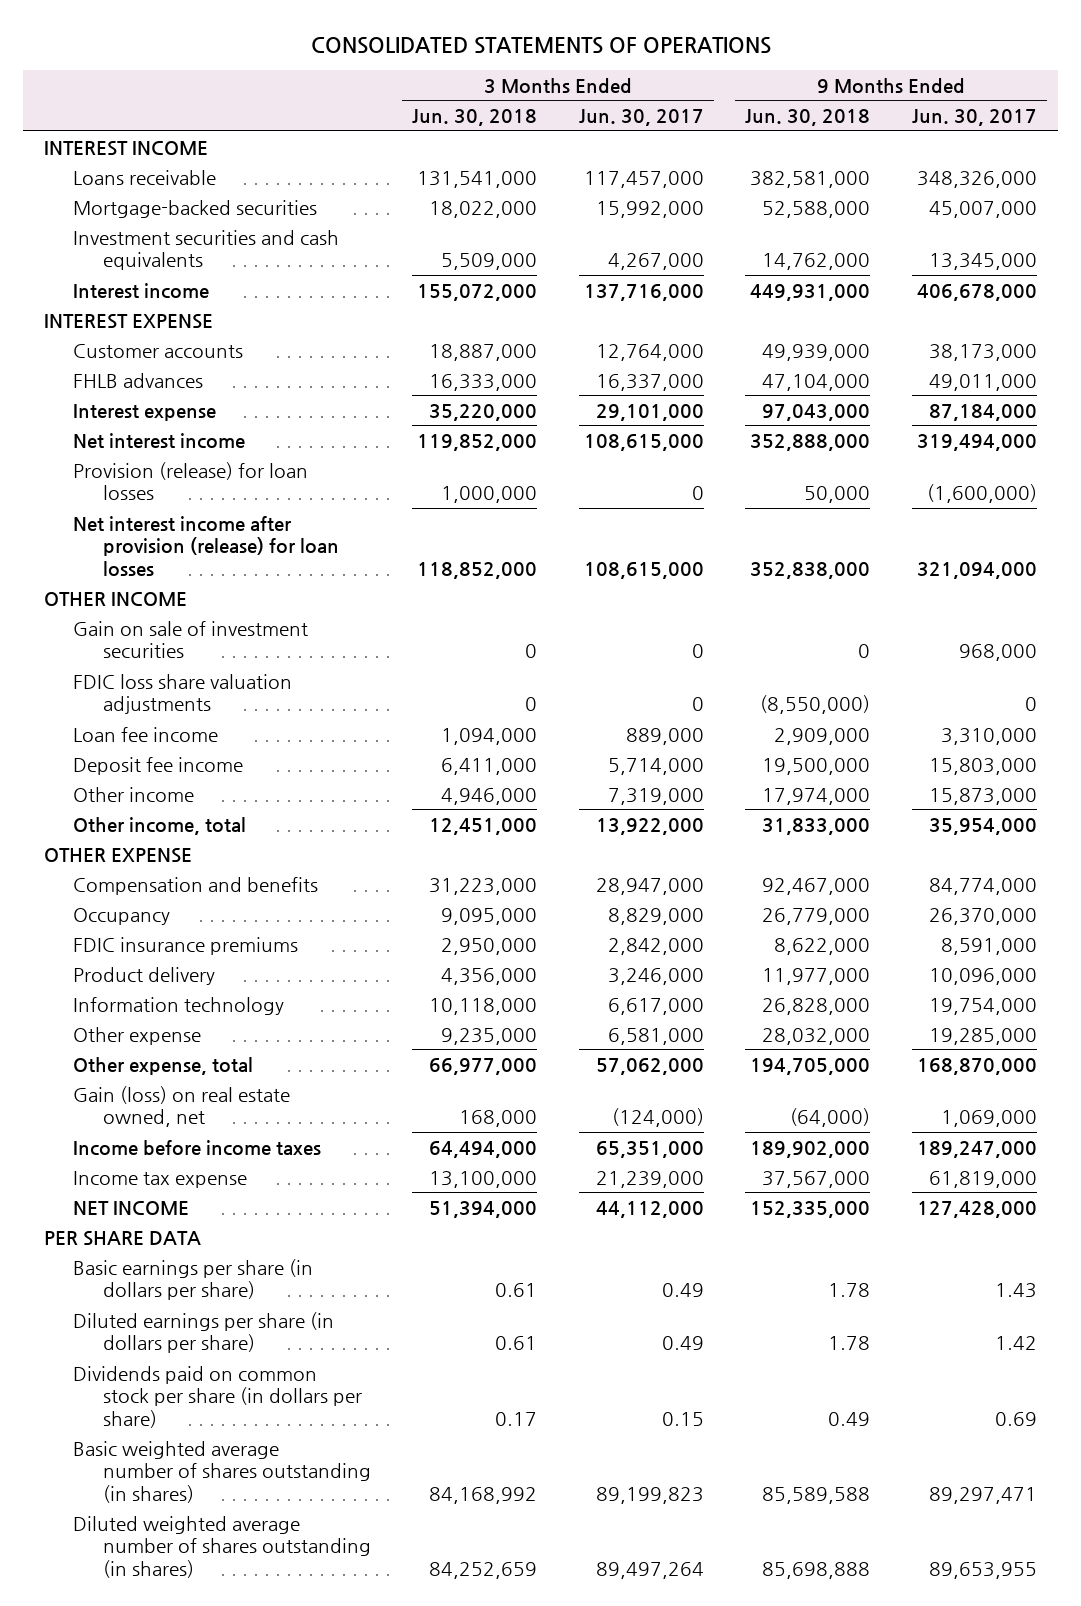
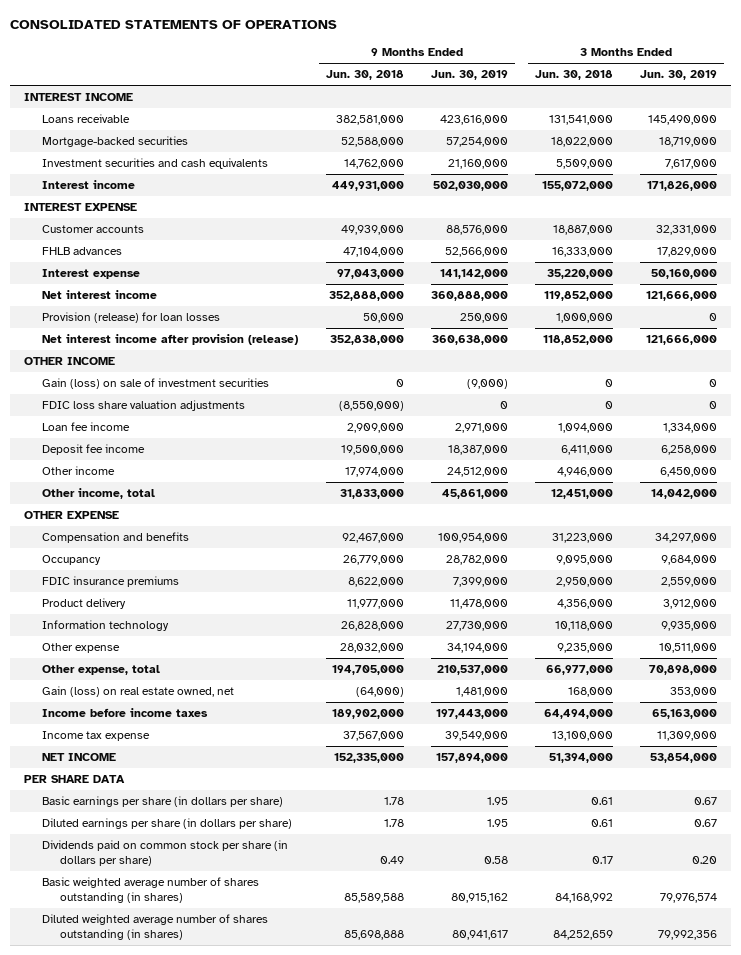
[578,109,704,127] Jun. 30, 2017 -> none
[911,109,1037,127] Jun. 30, 2017 -> none
none -> [430,70,508,81] Jun. 30, 2019
none -> [640,70,718,81] Jun. 30, 2019
[73,515,339,576] Net interest income after provision (release) for loan losses -> [42,334,299,346] Net interest income after provision (release)
[73,620,309,659] Gain on sale of investment securities -> [42,378,270,390] Gain (loss) on sale of investment securities

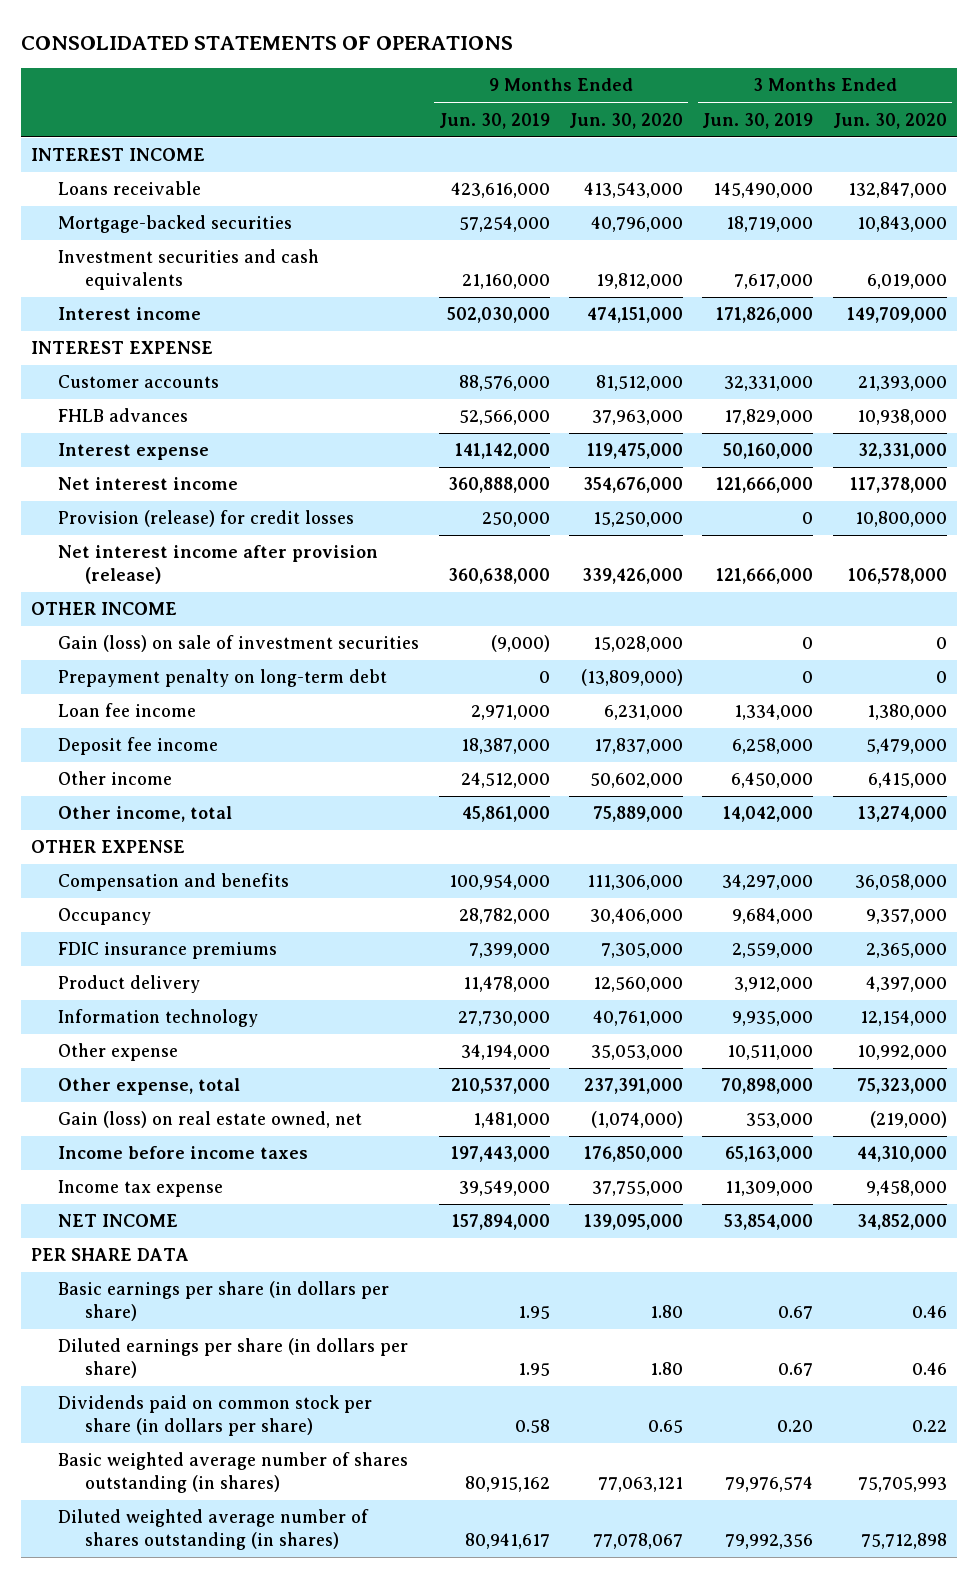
[325,70,404,81] Jun. 30, 2018 -> none
[535,70,614,81] Jun. 30, 2018 -> none
none -> [569,112,684,129] Jun. 30, 2020
none -> [832,112,947,129] Jun. 30, 2020
[42,312,221,324] Provision (release) for loan losses -> [58,510,355,528] Provision (release) for credit losses
[42,400,246,412] FDIC loss share valuation adjustments -> none
none -> [58,669,388,688] Prepayment penalty on long-term debt

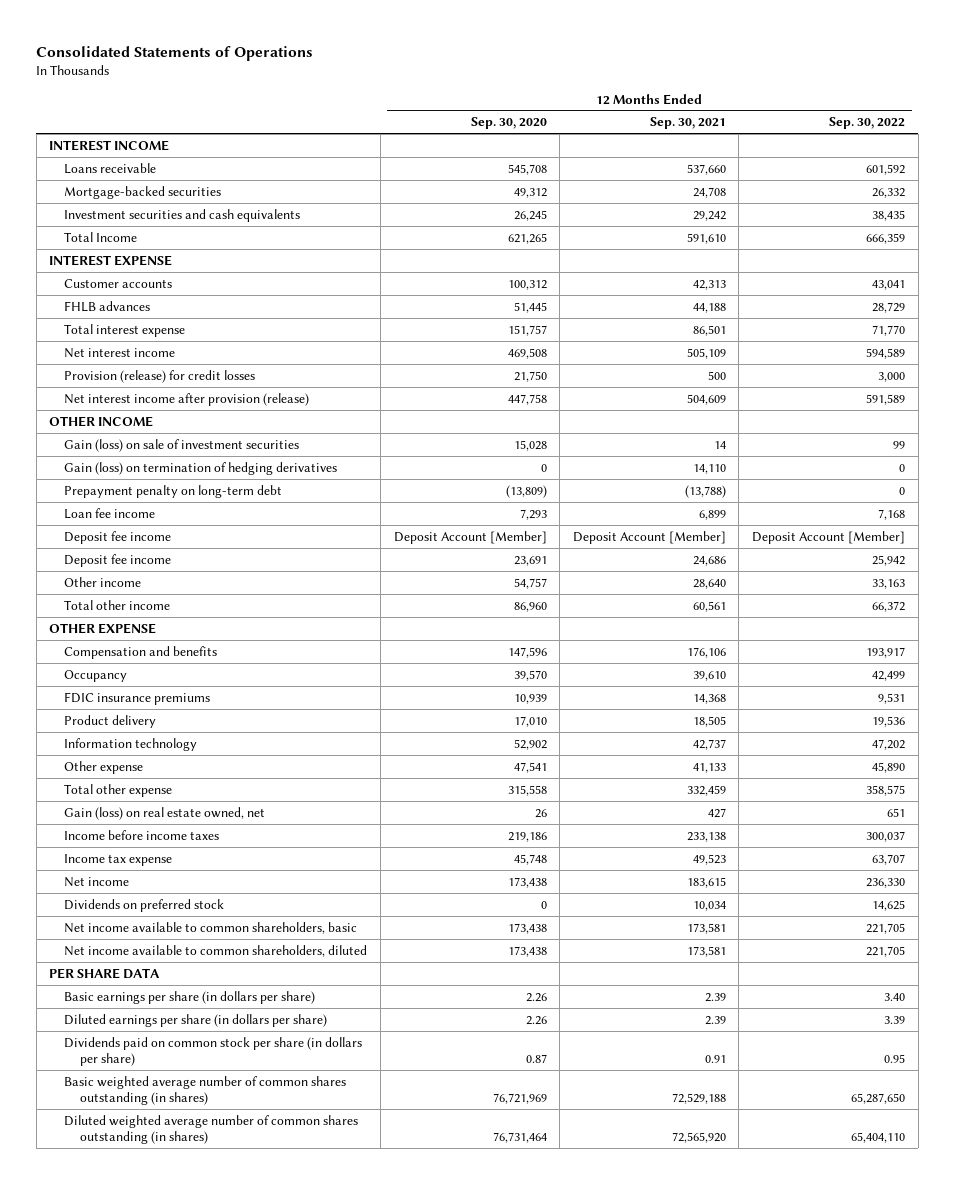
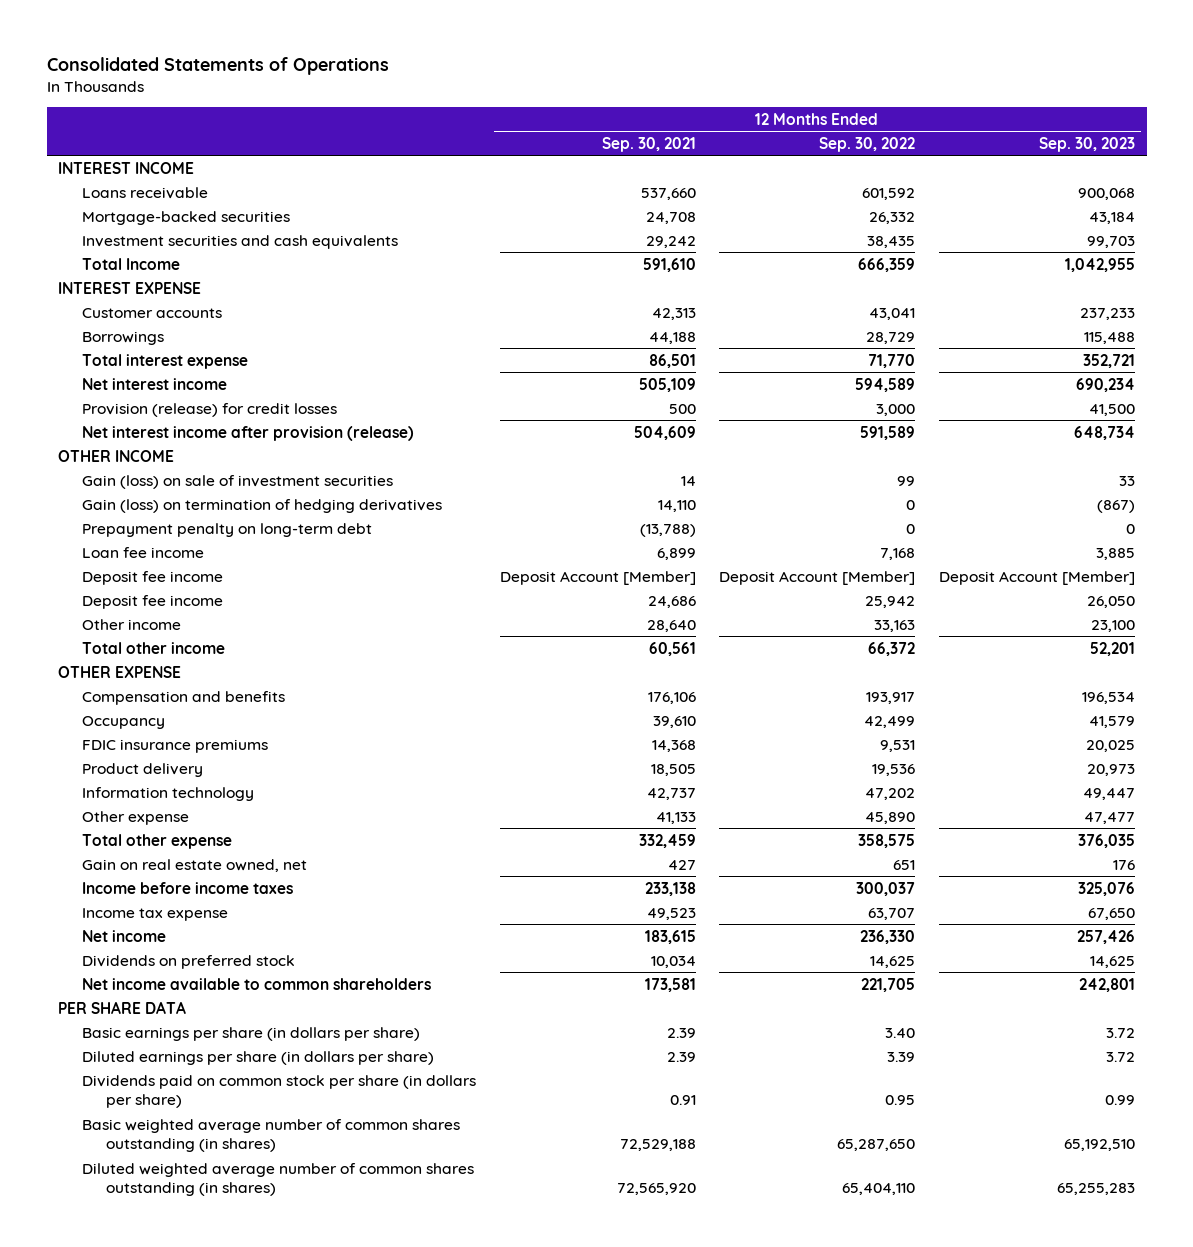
[470,117,547,130] Sep. 30, 2020 -> none
none -> [1038,136,1135,152] Sep. 30, 2023
[64,300,151,312] FHLB advances -> [82,330,165,345] Borrowings
[64,806,266,820] Gain (loss) on real estate owned, net -> [82,858,308,872] Gain on real estate owned, net
[64,944,368,957] Net income available to common shareholders, diluted -> none
[64,921,358,934] Net income available to common shareholders, basic -> [82,977,432,990] Net income available to common shareholders

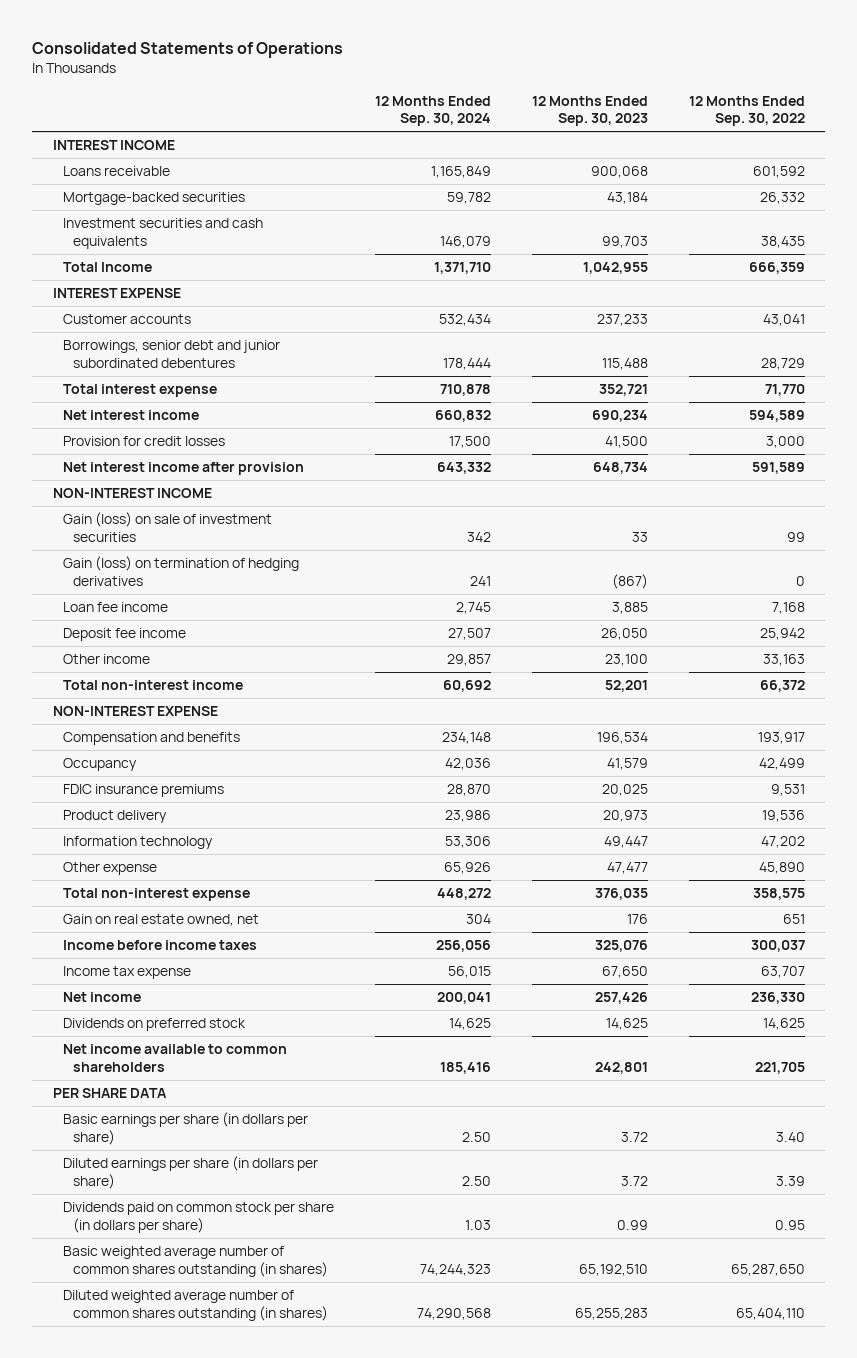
[601,136,696,152] Sep. 30, 2021 -> none
none -> [374,95,491,127] 12 Months Ended Sep. 30, 2024
[82,330,165,345] Borrowings -> [62,340,280,368] Borrowings, senior debt and junior subordinated debentures
[82,402,338,417] Provision (release) for credit losses -> [62,436,225,447] Provision for credit losses
[82,425,415,441] Net interest income after provision (release) -> [62,462,304,476] Net interest income after provision
[58,449,175,462] OTHER INCOME -> [52,488,212,499] NON-INTEREST INCOME
[82,522,373,537] Prepayment penalty on long-term debt -> none
[82,570,224,585] Deposit fee income -> none
[82,641,226,654] Total other income -> [62,680,243,691] Total non-interest income
[58,665,182,678] OTHER EXPENSE -> [52,706,218,717] NON-INTEREST EXPENSE
[82,833,233,849] Total other expense -> [62,888,250,902] Total non-interest expense

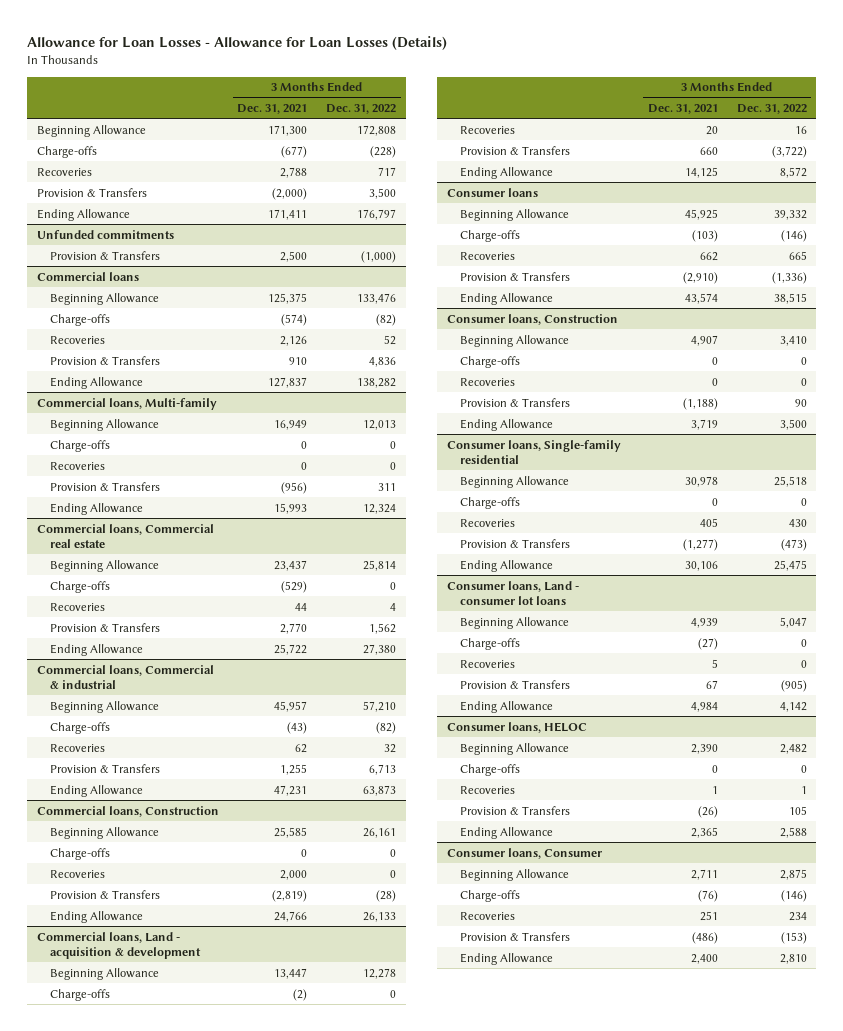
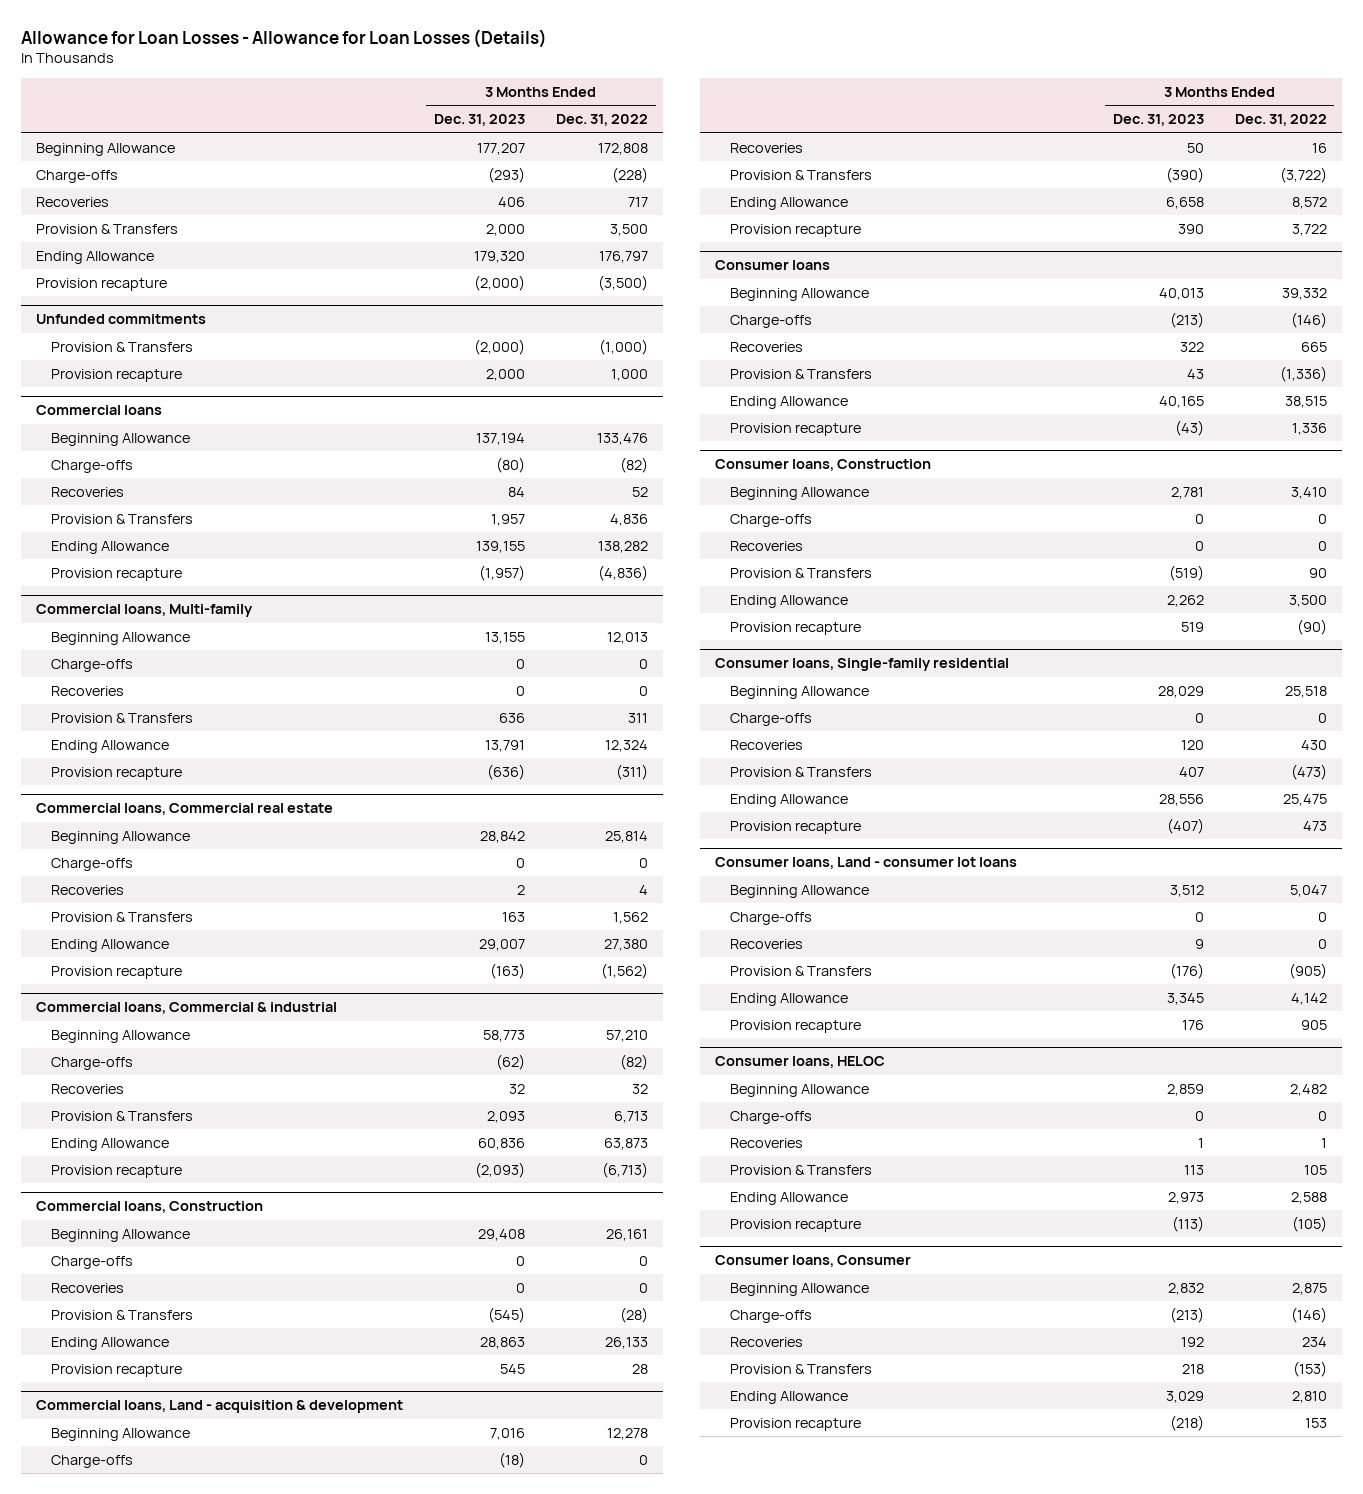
[237,104,308,115] Dec. 31, 2021 -> none
none -> [434,114,526,127] Dec. 31, 2023
none -> [36,278,168,292] Provision recapture
none -> [50,369,182,383] Provision recapture
none -> [50,568,182,582] Provision recapture
none -> [50,767,182,781] Provision recapture
none -> [50,966,182,980] Provision recapture
none -> [50,1165,182,1179] Provision recapture
none -> [50,1364,182,1378] Provision recapture
none -> [729,224,861,238] Provision recapture
none -> [729,423,861,437] Provision recapture
none -> [729,622,861,636] Provision recapture
none -> [729,821,861,835] Provision recapture
none -> [729,1020,861,1034] Provision recapture
none -> [729,1219,861,1233] Provision recapture
none -> [729,1418,861,1432] Provision recapture

